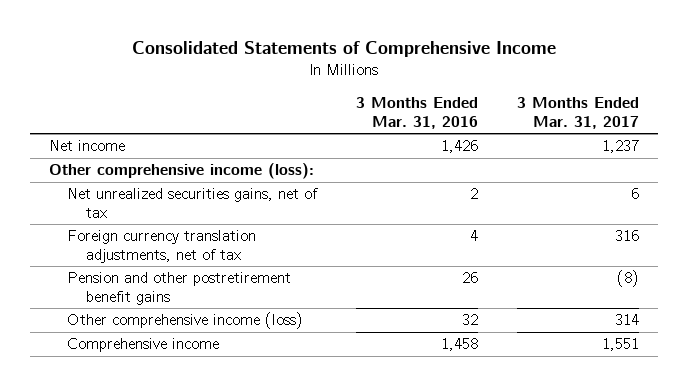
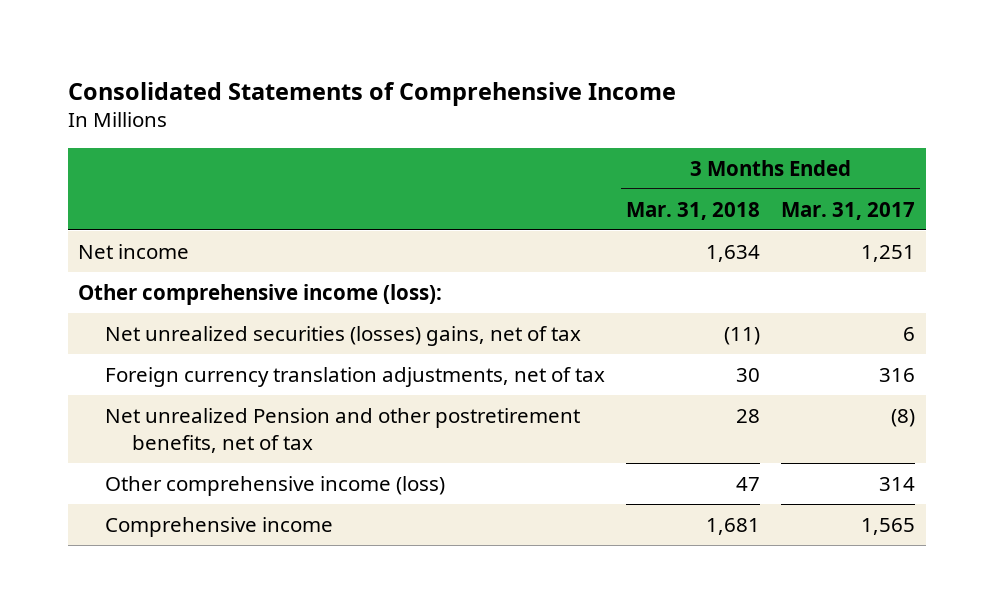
[356,97,479,129] 3 Months Ended Mar. 31, 2016 -> none
none -> [626,201,761,220] Mar. 31, 2018
[601,140,639,154] 1,237 -> [861,244,916,262] 1,251
[67,188,319,218] Net unrealized securities gains, net of tax -> [105,325,582,346] Net unrealized securities (losses) gains, net of tax
[67,272,292,305] Pension and other postretirement benefit gains -> [105,407,581,453] Net unrealized Pension and other postretirement benefits, net of tax
[601,338,639,352] 1,551 -> [861,517,916,535] 1,565

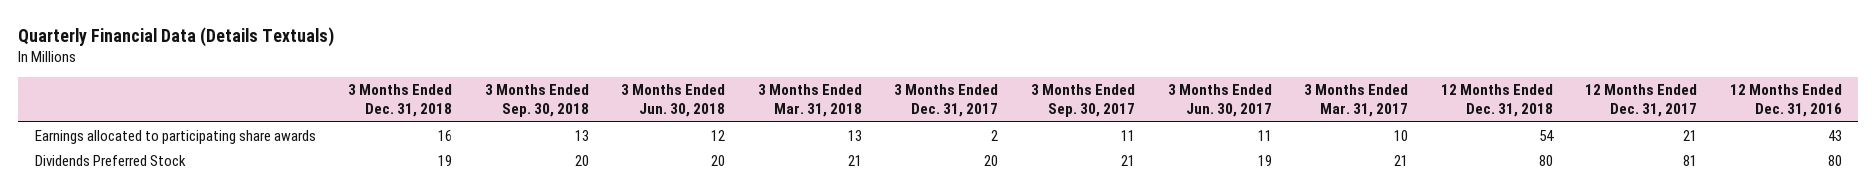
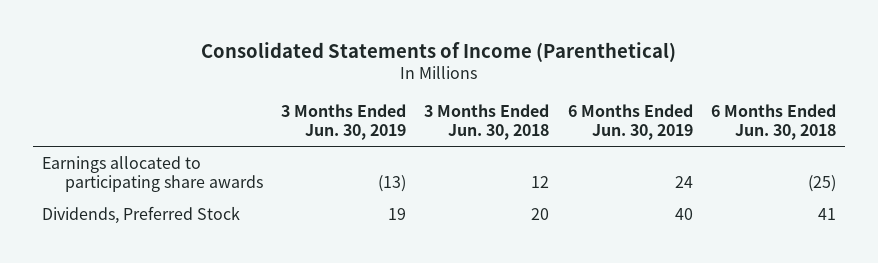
[18,26,335,47] Quarterly Financial Data (Details Textuals) -> [201,41,677,62] Consolidated Statements of Income (Parenthetical)
[348,84,453,118] 3 Months Ended Dec. 31, 2018 -> none
[484,84,589,118] 3 Months Ended Sep. 30, 2018 -> none
[757,84,862,118] 3 Months Ended Mar. 31, 2018 -> none
[894,84,999,118] 3 Months Ended Dec. 31, 2017 -> none
[1030,84,1135,118] 3 Months Ended Sep. 30, 2017 -> none
[1167,84,1272,118] 3 Months Ended Jun. 30, 2017 -> none
[1304,84,1409,118] 3 Months Ended Mar. 31, 2017 -> none
[1440,84,1553,118] 12 Months Ended Dec. 31, 2018 -> none
[1585,84,1698,118] 12 Months Ended Dec. 31, 2017 -> none
[1729,84,1842,118] 12 Months Ended Dec. 31, 2016 -> none
none -> [280,103,406,141] 3 Months Ended Jun. 30, 2019
none -> [567,103,693,141] 6 Months Ended Jun. 30, 2019
none -> [711,103,837,141] 6 Months Ended Jun. 30, 2018
[34,155,186,167] Dividends Preferred Stock -> [42,205,241,224] Dividends, Preferred Stock

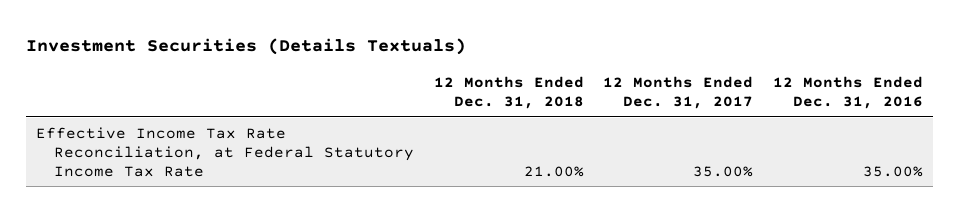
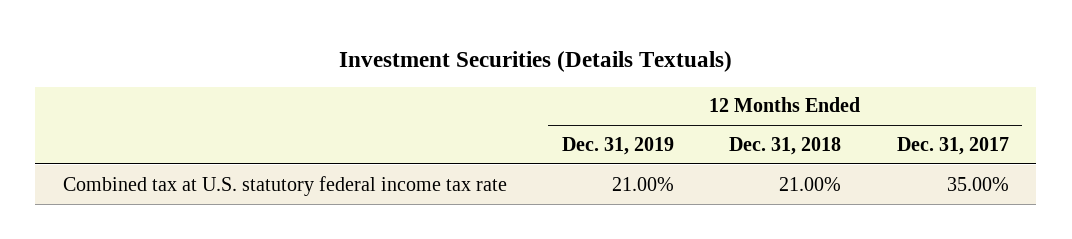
[772,76,923,110] 12 Months Ended Dec. 31, 2016 -> none
none -> [562,136,675,155] Dec. 31, 2019
[35,127,414,177] Effective Income Tax Rate Reconciliation, at Federal Statutory Income Tax Rate -> [63,175,508,196] Combined tax at U.S. statutory federal income tax rate

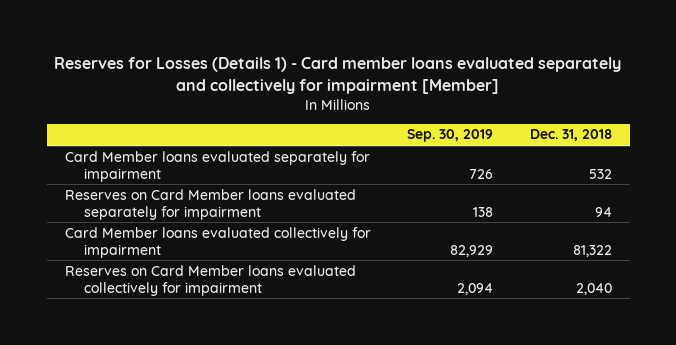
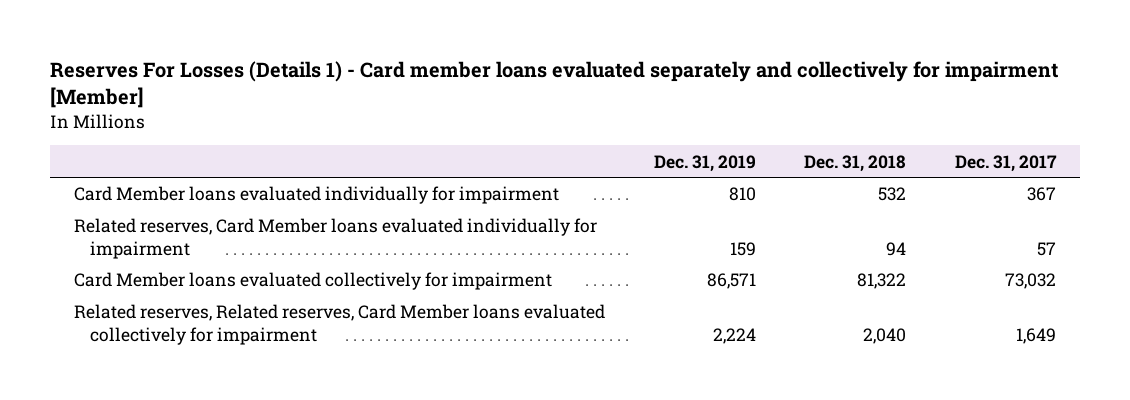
[54,56,622,94] Reserves for Losses (Details 1) - Card member loans evaluated separately and collectively for impairment [Member] -> [49,60,1058,109] Reserves For Losses (Details 1) - Card member loans evaluated separately and collectively for impairment [Member]
[407,129,494,143] Sep. 30, 2019 -> none
none -> [653,154,756,172] Dec. 31, 2019
none -> [954,154,1057,172] Dec. 31, 2017
[64,150,370,182] Card Member loans evaluated separately for impairment -> [74,186,560,205] Card Member loans evaluated individually for impairment
[64,188,356,220] Reserves on Card Member loans evaluated separately for impairment -> [74,218,598,259] Related reserves, Card Member loans evaluated individually for impairment
[64,264,356,296] Reserves on Card Member loans evaluated collectively for impairment -> [74,304,606,345] Related reserves, Related reserves, Card Member loans evaluated collectively for impairment

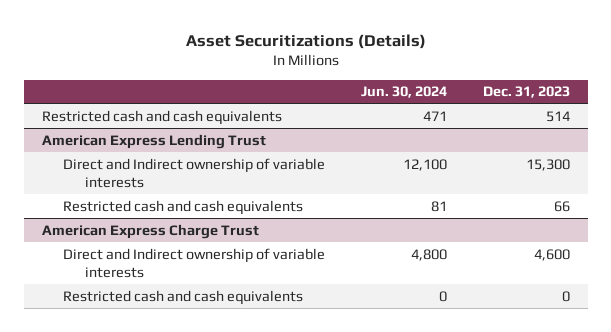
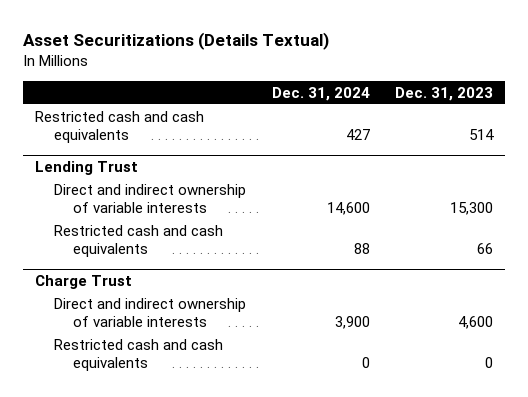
[185,33,426,49] Asset Securitizations (Details) -> [22,32,329,51] Asset Securitizations (Details Textual)
[361,86,448,99] Jun. 30, 2024 -> none
none -> [271,86,370,101] Dec. 31, 2024
[41,133,266,149] American Express Lending Trust -> [35,160,139,175] Lending Trust
[63,157,326,188] Direct and Indirect ownership of variable interests -> [54,183,247,213] Direct and indirect ownership of variable interests
[41,223,259,239] American Express Charge Trust -> [35,274,133,289] Charge Trust
[63,247,326,278] Direct and Indirect ownership of variable interests -> [54,297,247,327] Direct and indirect ownership of variable interests

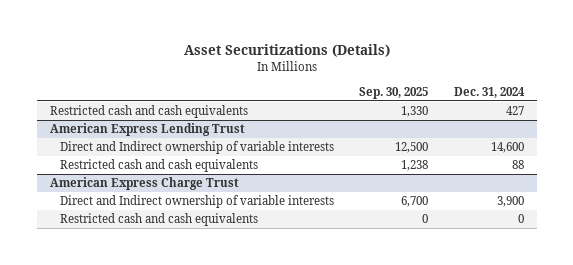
[22,32,329,51] Asset Securitizations (Details Textual) -> [183,44,390,58] Asset Securitizations (Details)
[394,86,493,101] Dec. 31, 2023 -> none
none -> [359,86,429,99] Sep. 30, 2025
[35,160,139,175] Lending Trust -> [49,123,245,137] American Express Lending Trust
[54,183,247,213] Direct and indirect ownership of variable interests -> [59,141,334,155] Direct and Indirect ownership of variable interests
[35,274,133,289] Charge Trust -> [49,177,239,191] American Express Charge Trust
[54,297,247,327] Direct and indirect ownership of variable interests -> [59,195,334,209] Direct and Indirect ownership of variable interests

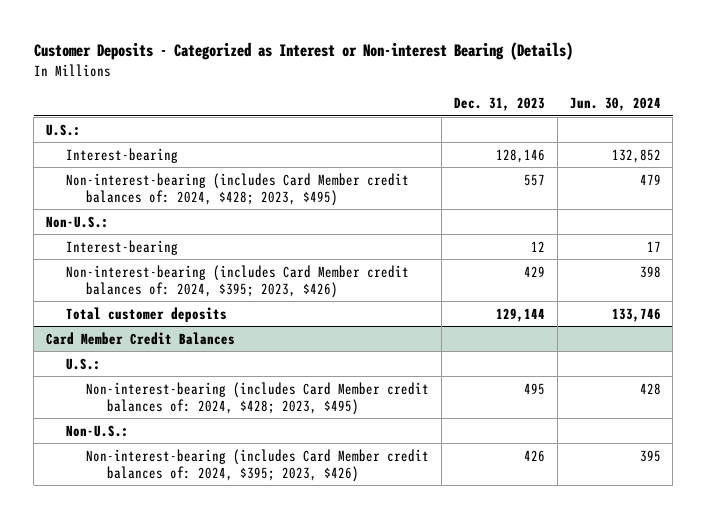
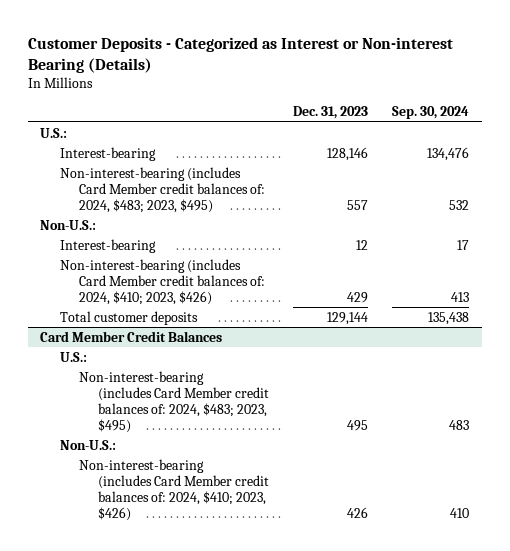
[569,97,661,112] Jun. 30, 2024 -> none
none -> [392,105,470,119] Sep. 30, 2024
[66,172,410,206] Non-interest-bearing (includes Card Member credit balances of: 2024, $428; 2023, $495) -> [59,166,265,213] Non-interest-bearing (includes Card Member credit balances of: 2024, $483; 2023, $495)
[66,264,410,298] Non-interest-bearing (includes Card Member credit balances of: 2024, $395; 2023, $426) -> [59,258,265,305] Non-interest-bearing (includes Card Member credit balances of: 2024, $410; 2023, $426)
[86,381,430,415] Non-interest-bearing (includes Card Member credit balances of: 2024, $428; 2023, $495) -> [78,370,270,433] Non-interest-bearing (includes Card Member credit balances of: 2024, $483; 2023, $495)
[86,448,430,482] Non-interest-bearing (includes Card Member credit balances of: 2024, $395; 2023, $426) -> [78,458,270,521] Non-interest-bearing (includes Card Member credit balances of: 2024, $410; 2023, $426)

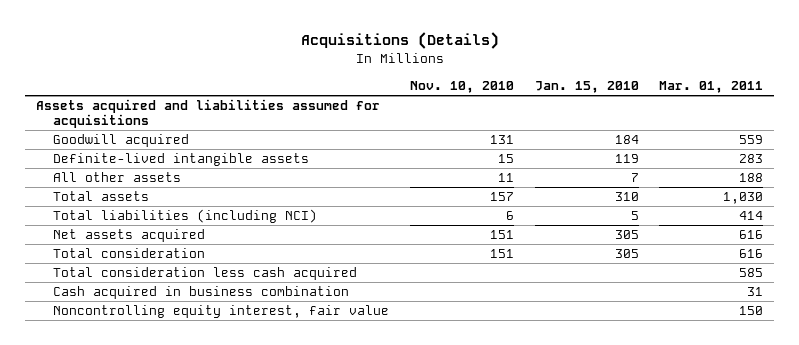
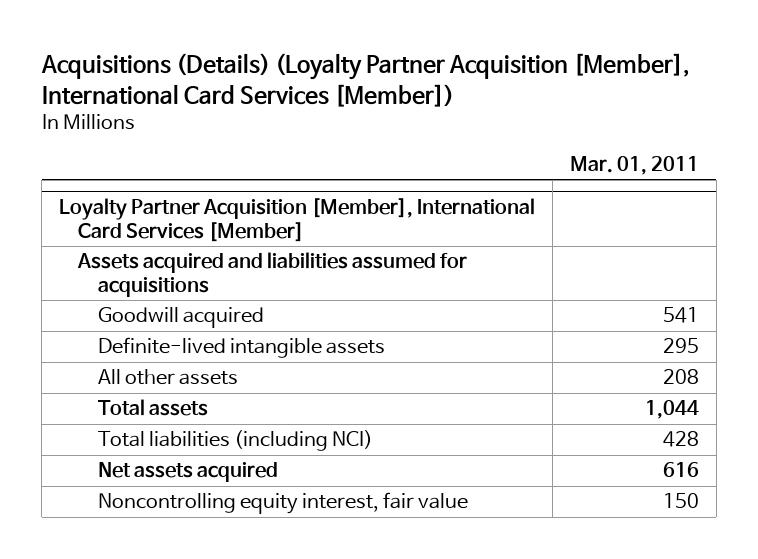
[300,32,499,50] Acquisitions (Details) -> [40,53,690,107] Acquisitions (Details) (Loyalty Partner Acquisition [Member], International Card Services [Member])
[409,81,514,94] Nov. 10, 2010 -> none
[534,81,639,94] Jan. 15, 2010 -> none
none -> [59,198,536,242] Loyalty Partner Acquisition [Member], International Card Services [Member]
[739,135,764,145] 559 -> [662,307,699,324] 541
[739,154,764,164] 283 -> [662,338,699,354] 295
[739,173,764,183] 188 -> [662,369,699,385] 208
[723,192,764,205] 1,030 -> [644,400,699,420] 1,044
[739,211,764,221] 414 -> [662,431,699,448] 428
[53,248,206,259] Total consideration -> none
[53,267,358,281] Total consideration less cash acquired -> none
[53,286,350,300] Cash acquired in business combination -> none

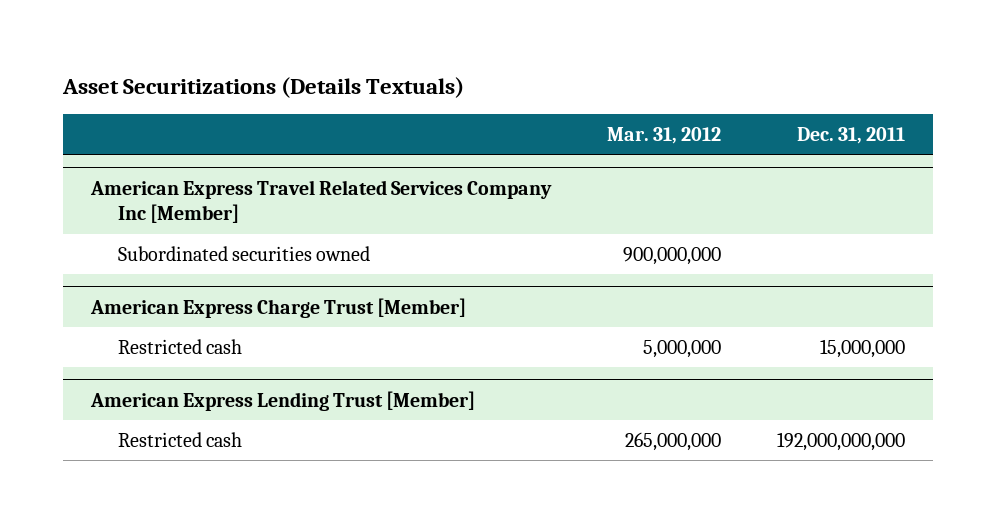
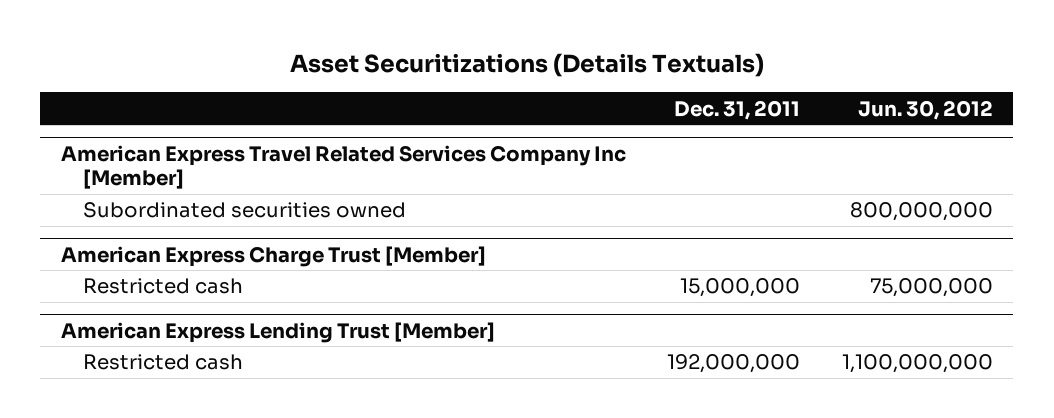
[606,126,721,144] Mar. 31, 2012 -> none
none -> [857,99,993,120] Jun. 30, 2012
[776,431,905,451] 192,000,000,000 -> [667,354,801,374] 192,000,000

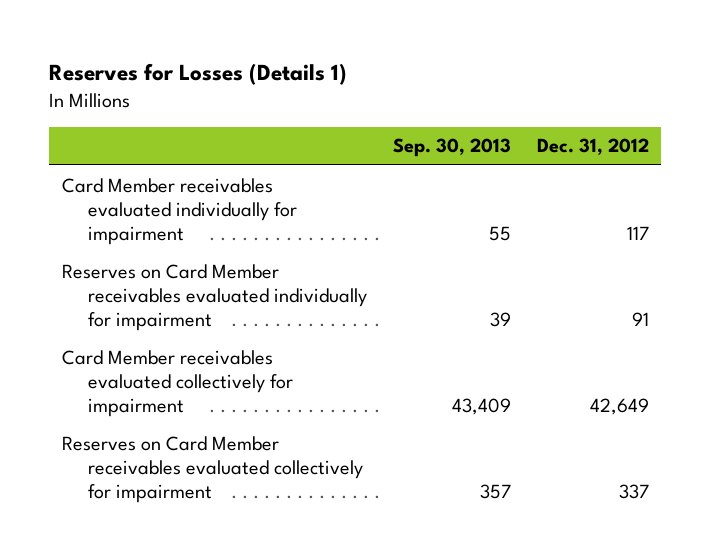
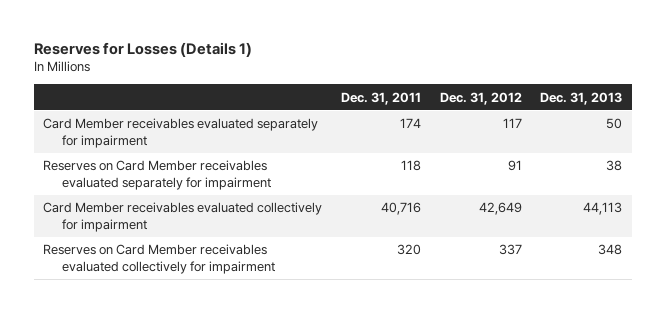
[392,138,511,158] Sep. 30, 2013 -> none
none -> [340,91,421,105] Dec. 31, 2011
none -> [540,91,623,105] Dec. 31, 2013
[62,177,298,245] Card Member receivables evaluated individually for impairment -> [43,118,319,148] Card Member receivables evaluated separately for impairment
[62,263,368,331] Reserves on Card Member receivables evaluated individually for impairment -> [43,160,272,190] Reserves on Card Member receivables evaluated separately for impairment

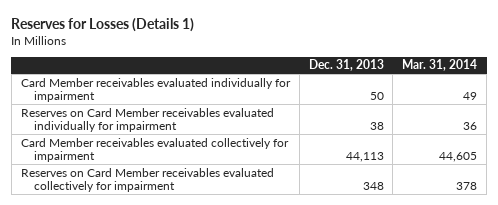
[340,91,421,105] Dec. 31, 2011 -> none
[439,91,522,105] Dec. 31, 2012 -> none
none -> [402,59,478,72] Mar. 31, 2014
[43,118,319,148] Card Member receivables evaluated separately for impairment -> [20,77,291,103] Card Member receivables evaluated individually for impairment
[43,160,272,190] Reserves on Card Member receivables evaluated separately for impairment -> [20,107,274,133] Reserves on Card Member receivables evaluated individually for impairment

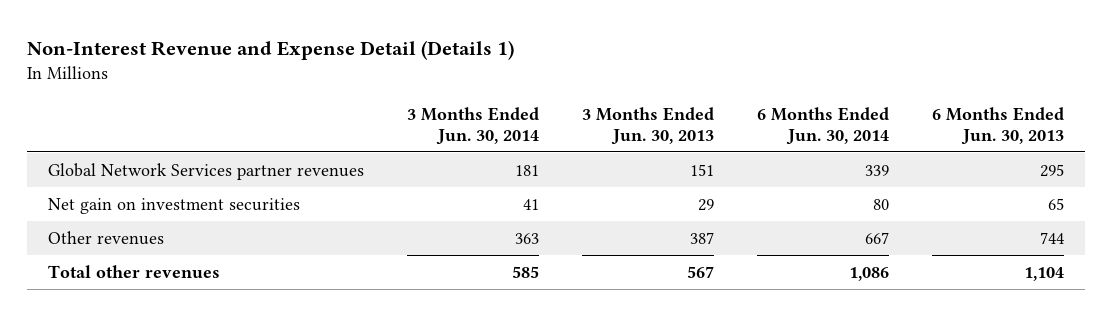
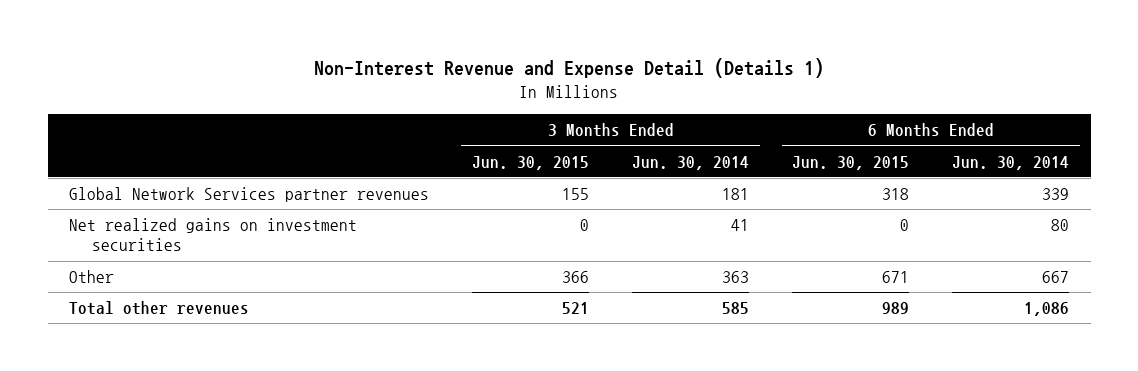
[581,106,714,145] 3 Months Ended Jun. 30, 2013 -> none
[931,106,1064,145] 6 Months Ended Jun. 30, 2013 -> none
none -> [472,155,590,170] Jun. 30, 2015
none -> [792,155,910,170] Jun. 30, 2015
[48,197,301,214] Net gain on investment securities -> [69,218,358,252] Net realized gains on investment securities
[48,230,165,245] Other revenues -> [69,270,115,284] Other

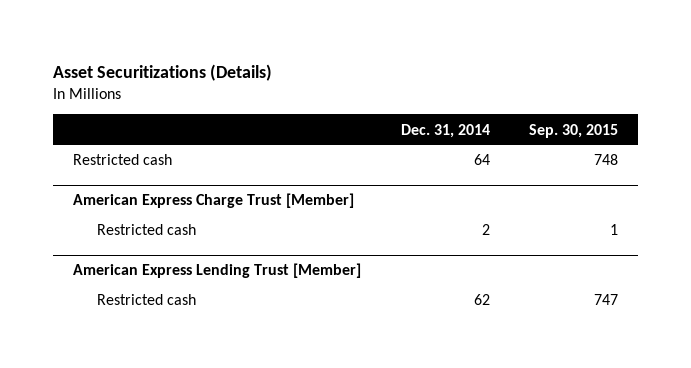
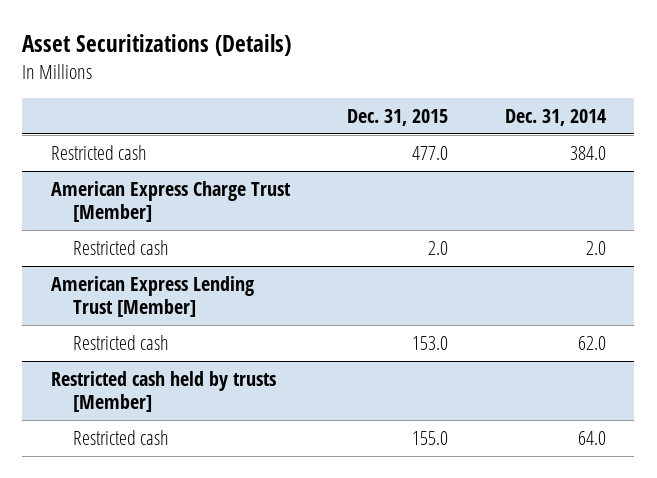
[529,123,619,138] Sep. 30, 2015 -> none
none -> [346,108,448,126] Dec. 31, 2015
[473,154,490,166] 64 -> [569,145,606,160] 384.0
[481,224,490,236] 2 -> [585,240,606,255] 2.0
[473,294,490,306] 62 -> [577,335,606,350] 62.0
none -> [50,370,276,412] Restricted cash held by trusts [Member]
none -> [73,429,170,445] Restricted cash

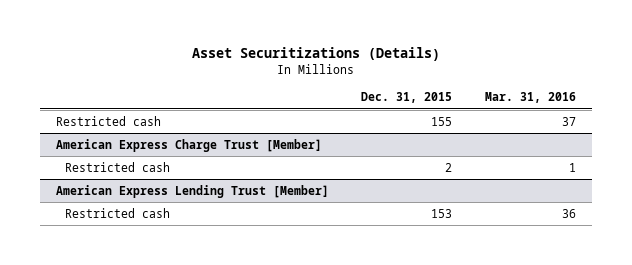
[504,108,606,126] Dec. 31, 2014 -> none
none -> [484,92,576,104] Mar. 31, 2016
[411,145,448,160] 477.0 -> [431,116,453,126] 155
[427,240,448,255] 2.0 -> [445,162,453,172] 2
[50,370,276,412] Restricted cash held by trusts [Member] -> none
[73,429,170,445] Restricted cash -> none
[411,335,448,350] 153.0 -> [431,208,453,218] 153

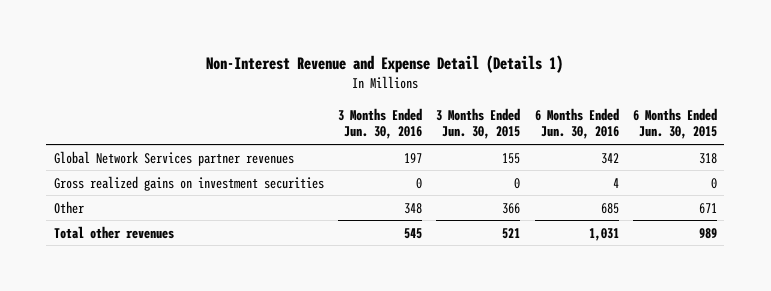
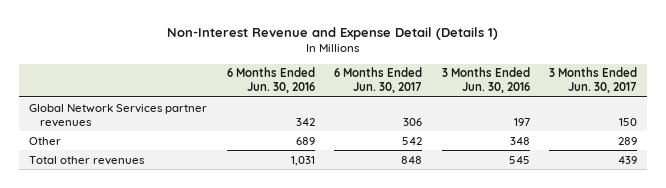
[436,107,521,140] 3 Months Ended Jun. 30, 2015 -> none
[633,107,718,140] 6 Months Ended Jun. 30, 2015 -> none
none -> [334,67,423,94] 6 Months Ended Jun. 30, 2017
none -> [549,67,638,94] 3 Months Ended Jun. 30, 2017
[53,175,324,191] Gross realized gains on investment securities -> none
[600,202,619,214] 685 -> [295,136,315,145] 689

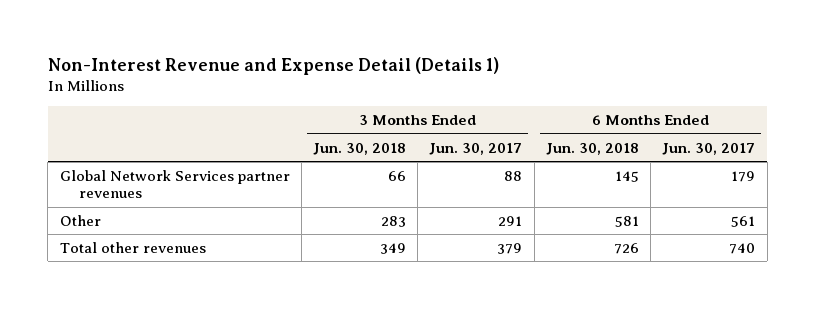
[226,67,315,94] 6 Months Ended Jun. 30, 2016 -> none
[441,67,530,94] 3 Months Ended Jun. 30, 2016 -> none
none -> [313,142,407,155] Jun. 30, 2018
none -> [545,142,639,155] Jun. 30, 2018
[403,117,423,126] 306 -> [731,170,756,182] 179
[619,117,638,126] 150 -> [504,170,523,181] 88
[402,136,423,145] 542 -> [731,215,756,227] 561
[618,136,638,145] 289 -> [498,215,523,226] 291
[401,155,423,164] 848 -> [729,242,756,254] 740
[618,155,638,164] 439 -> [497,242,523,254] 379

